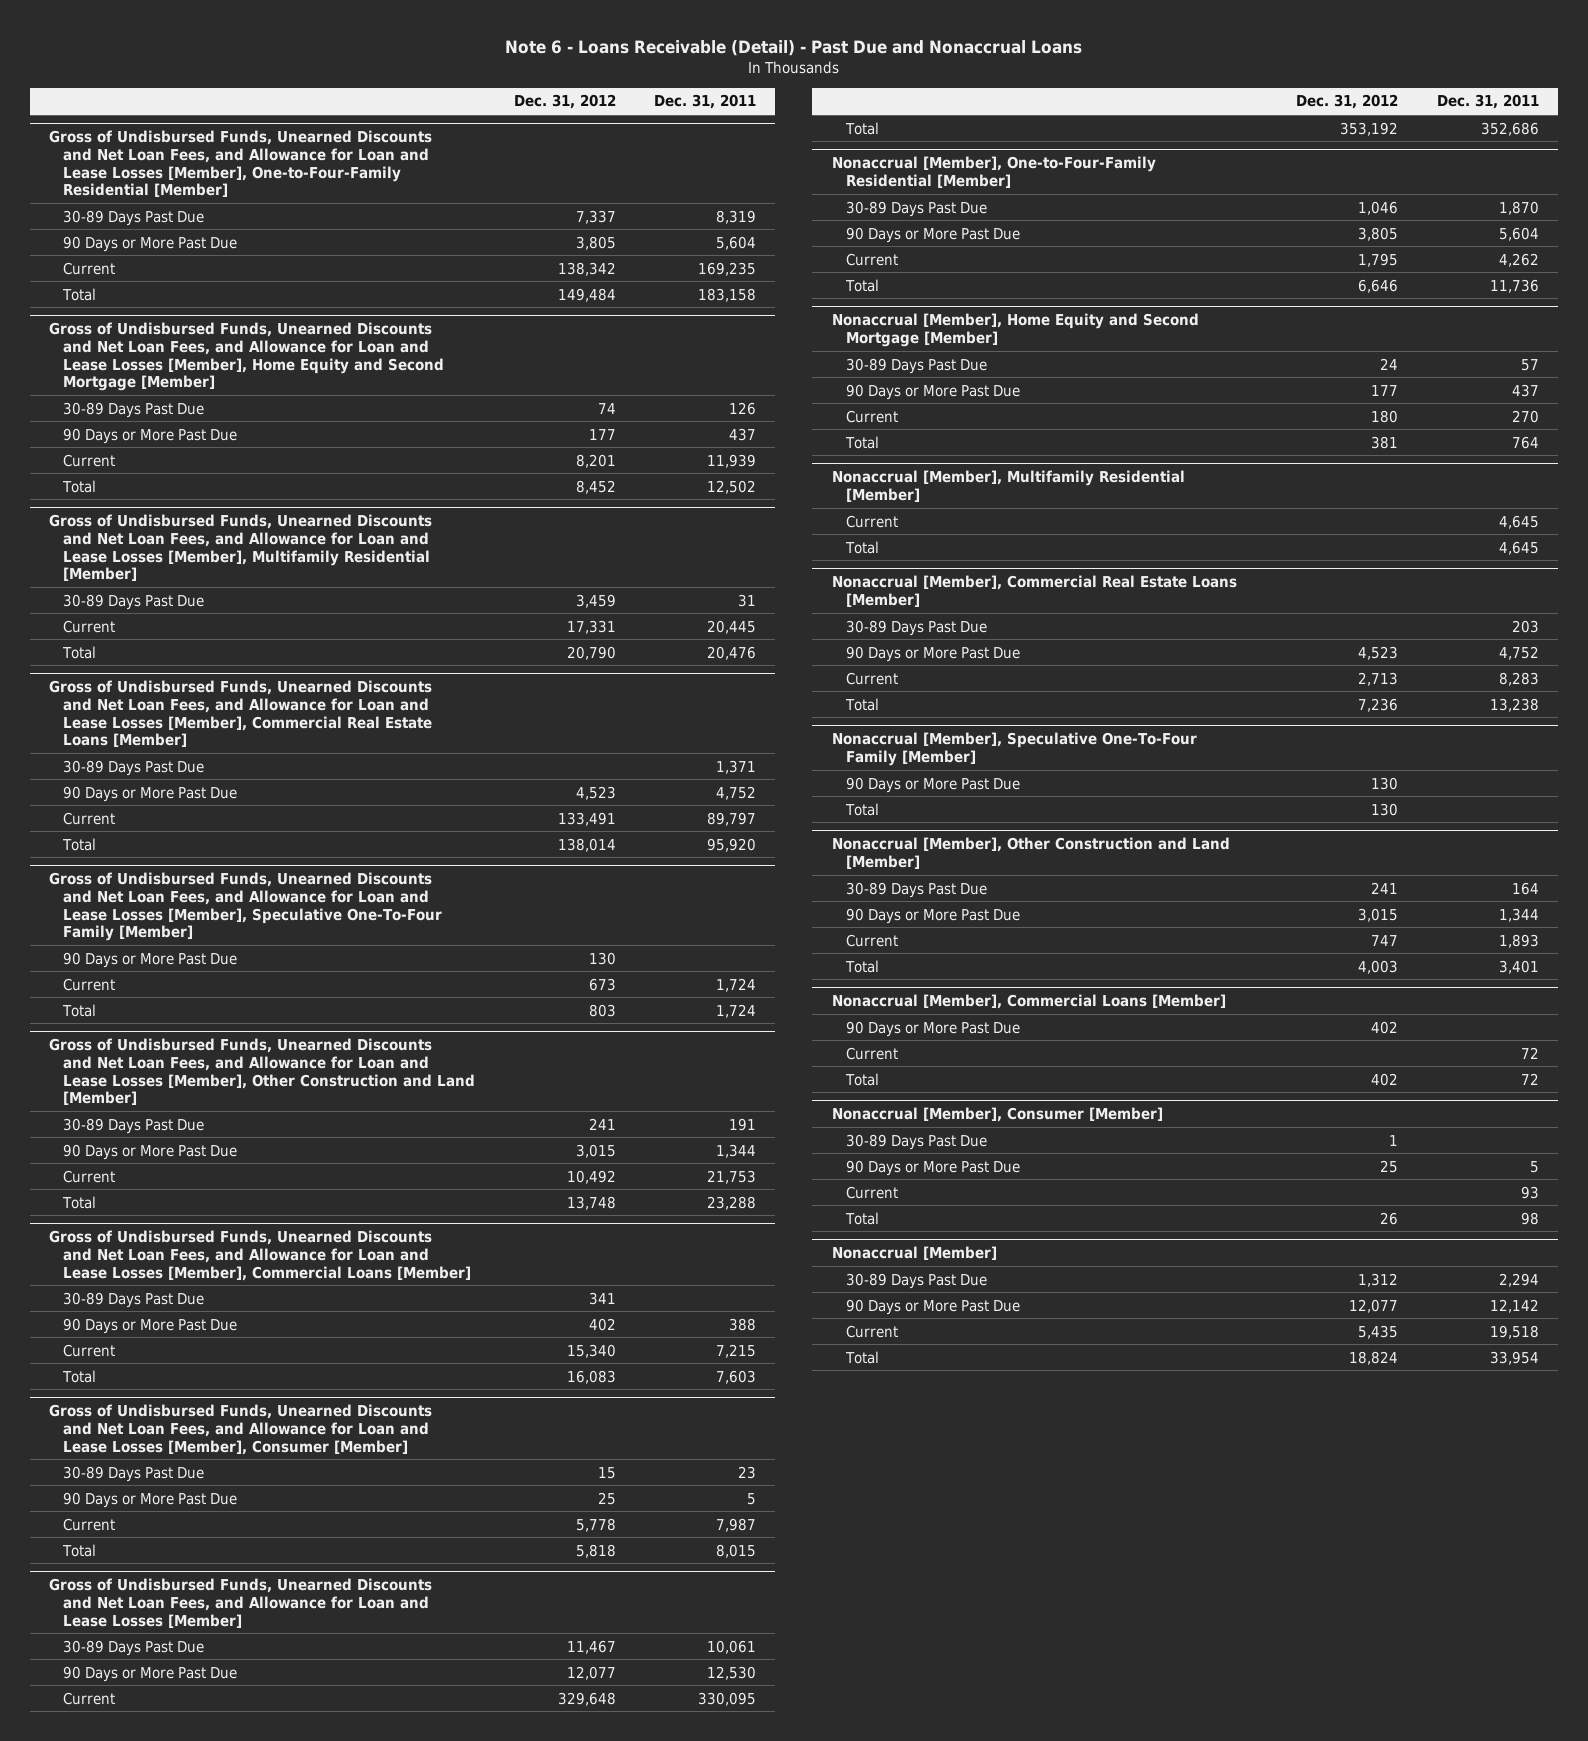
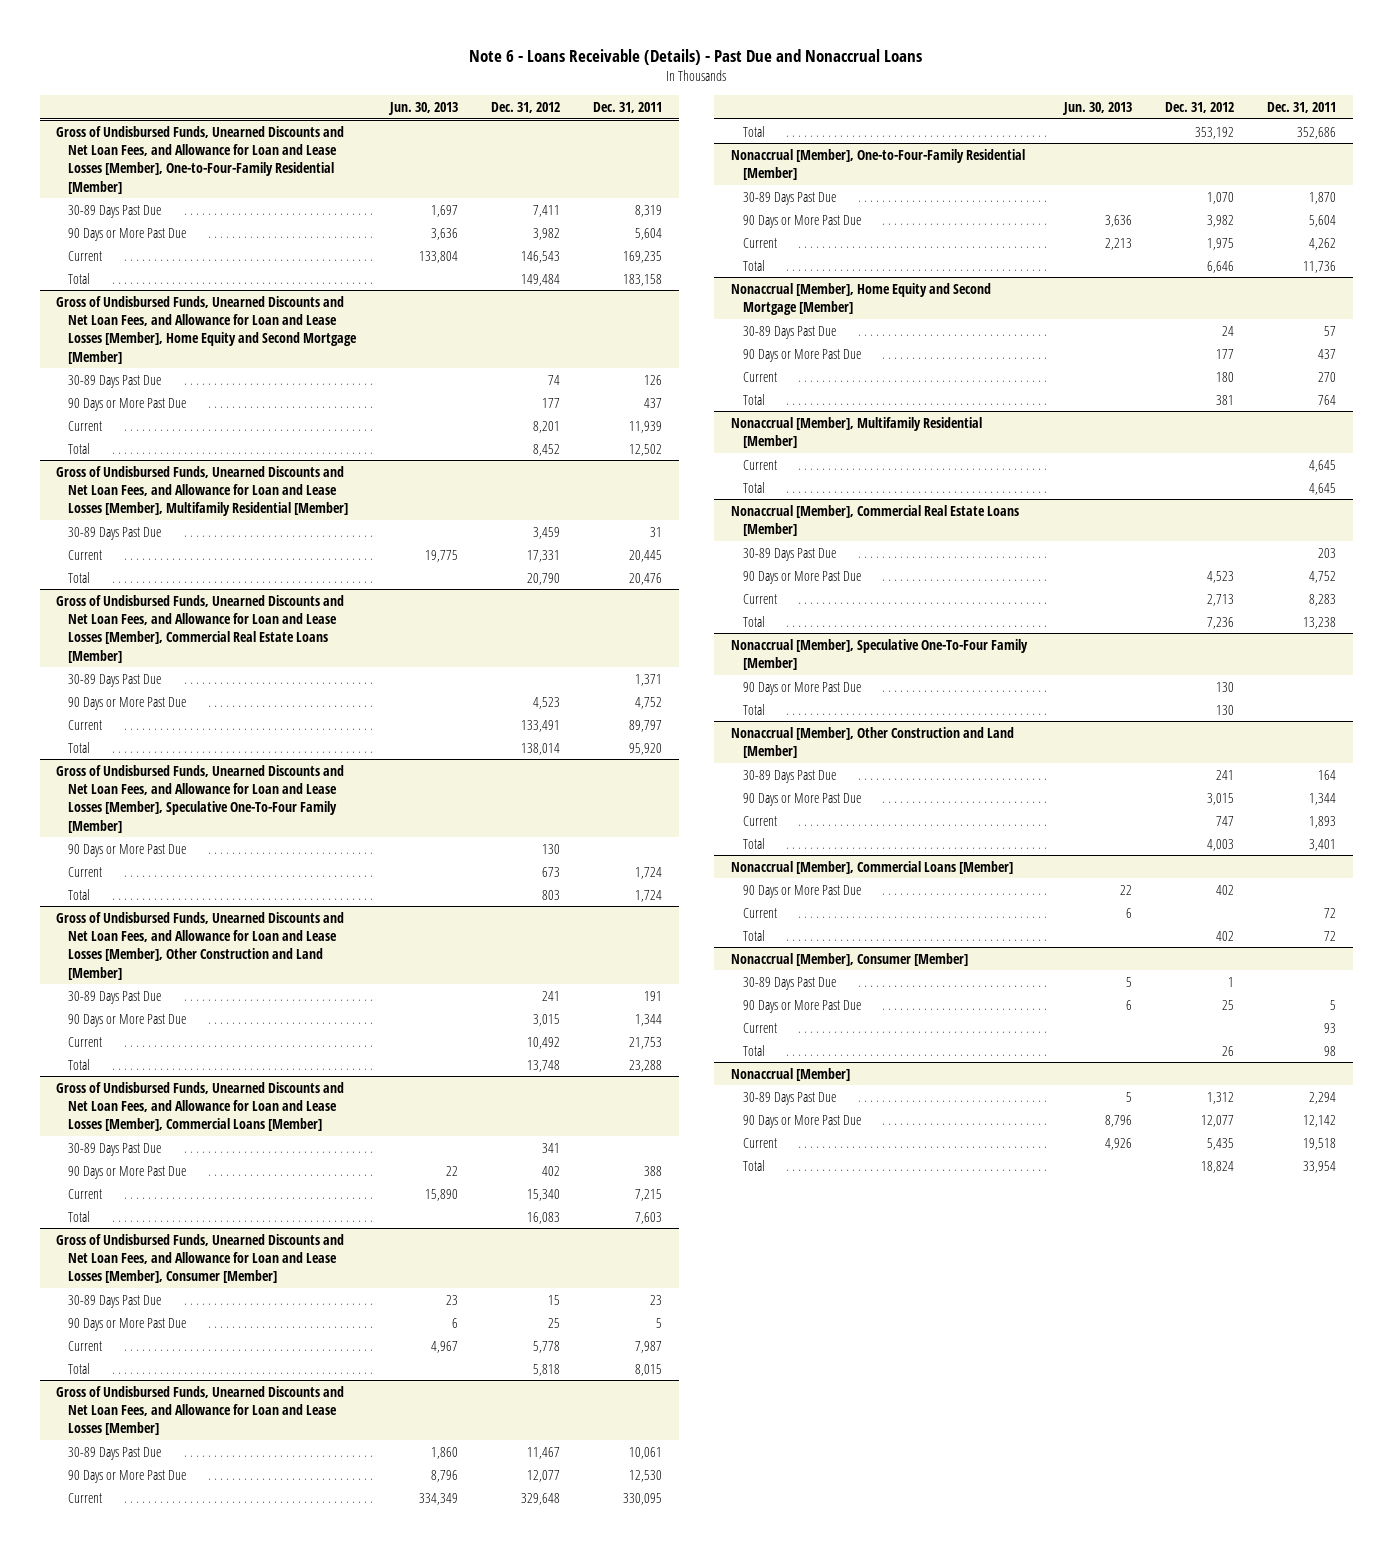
[504,39,1082,56] Note 6 - Loans Receivable (Detail) - Past Due and Nonaccrual Loans -> [469,48,923,65] Note 6 - Loans Receivable (Details) - Past Due and Nonaccrual Loans
none -> [387,102,458,116] Jun. 30, 2013
[575,209,616,224] 7,337 -> [532,204,560,217] 7,411
[575,235,616,250] 3,805 -> [532,227,560,240] 3,982
[557,261,616,276] 138,342 -> [520,250,560,263] 146,543
[1358,200,1399,215] 1,046 -> [1206,191,1234,204] 1,070
[1358,226,1399,241] 3,805 -> [1206,214,1234,227] 3,982
[1358,252,1399,267] 1,795 -> [1206,237,1234,250] 1,975

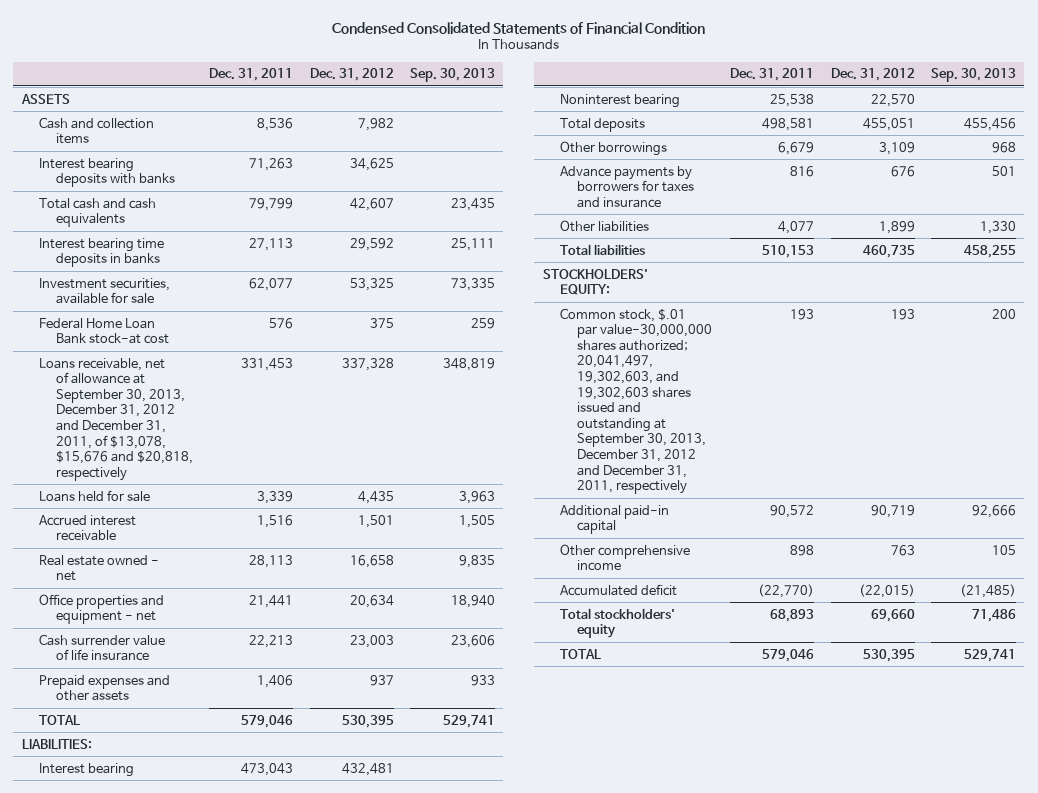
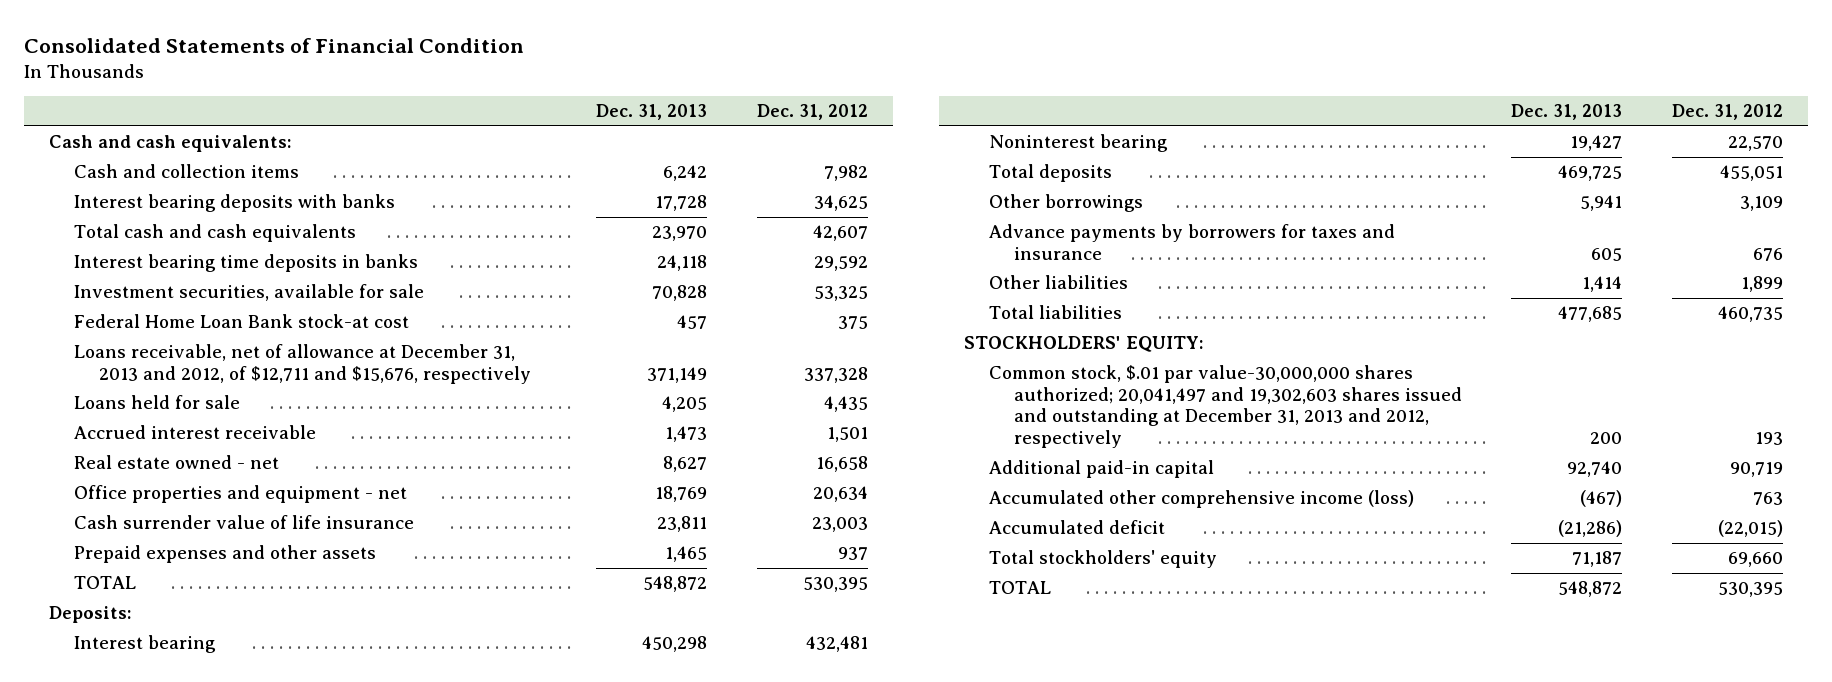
[331,21,705,34] Condensed Consolidated Statements of Financial Condition -> [23,37,524,53] Consolidated Statements of Financial Condition
[209,68,294,82] Dec. 31, 2011 -> none
[410,68,496,83] Sep. 30, 2013 -> none
none -> [596,104,708,121] Dec. 31, 2013
[20,93,70,104] ASSETS -> none
none -> [48,135,292,153] Cash and cash equivalents:
[38,357,193,481] Loans receivable, net of allowance at September 30, 2013, December 31, 2012 and December 31, 2011, of $13,078, $15,676 and $20,818, respectively -> [73,344,531,384] Loans receivable, net of allowance at December 31, 2013 and 2012, of $12,711 and $15,676, respectively
[21,738,92,749] LIABILITIES: -> none
none -> [48,606,132,624] Deposits:
[559,307,712,495] Common stock, $.01 par value-30,000,000 shares authorized; 20,041,497, 19,302,603, and 19,302,603 shares issued and outstanding at September 30, 2013, December 31, 2012 and December 31, 2011, respectively -> [988,365,1462,449] Common stock, $.01 par value-30,000,000 shares authorized; 20,041,497 and 19,302,603 shares issued and outstanding at December 31, 2013 and 2012, respectively
[559,543,690,572] Other comprehensive income -> [988,490,1414,509] Accumulated other comprehensive income (loss)

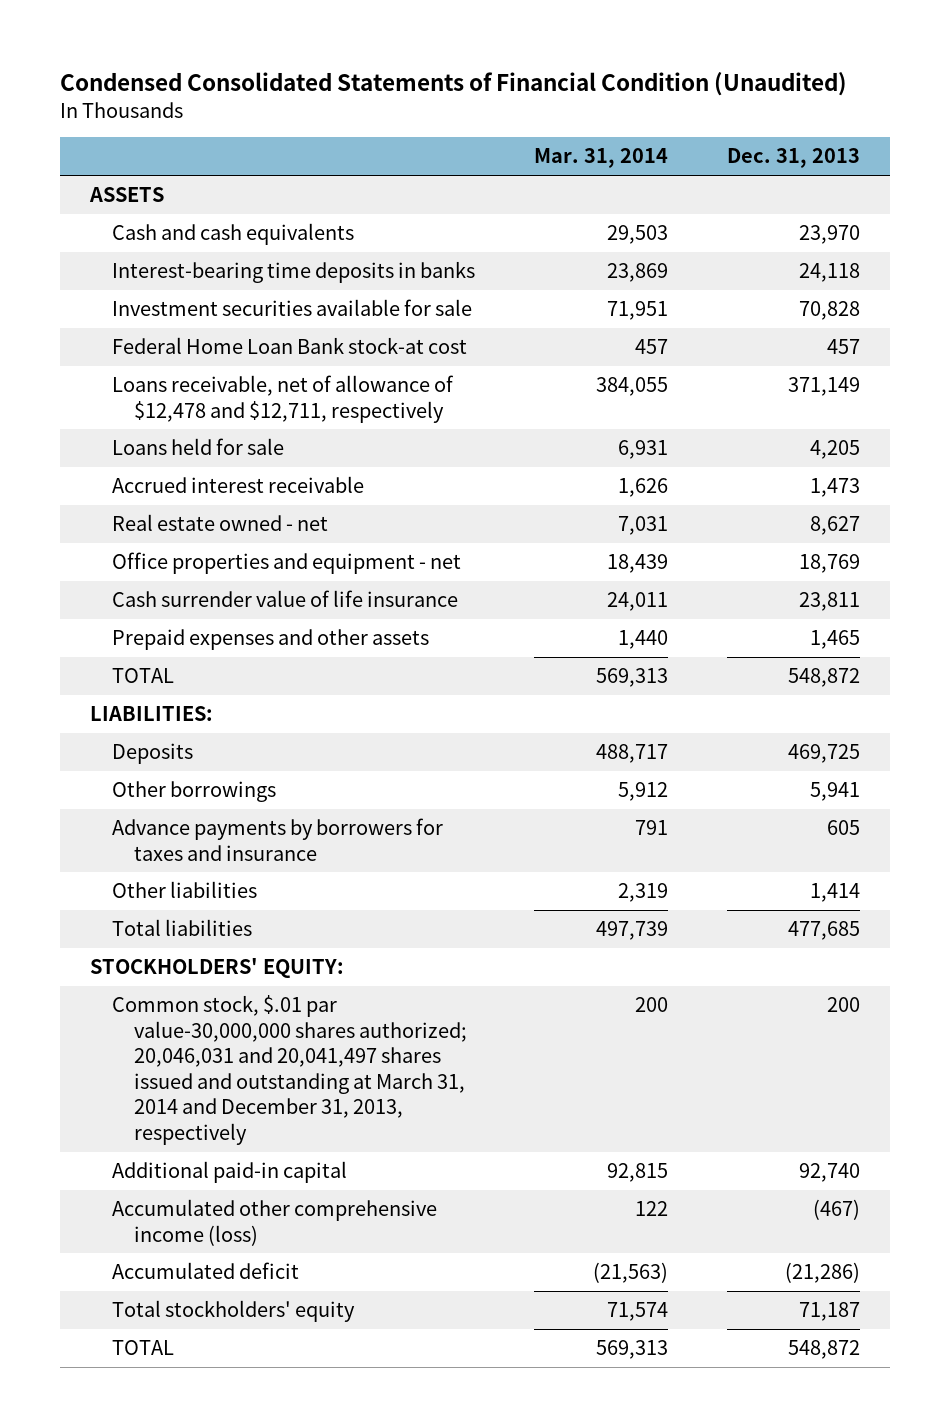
[23,37,524,53] Consolidated Statements of Financial Condition -> [60,71,848,96] Condensed Consolidated Statements of Financial Condition (Unaudited)
[756,104,868,121] Dec. 31, 2012 -> none
none -> [533,148,668,169] Mar. 31, 2014
[48,135,292,153] Cash and cash equivalents: -> none
[73,164,299,179] Cash and collection items -> none
[73,194,395,213] Interest bearing deposits with banks -> none
none -> [88,187,164,203] ASSETS
[73,224,356,243] Total cash and cash equivalents -> [111,223,354,246] Cash and cash equivalents
[73,254,418,273] Interest bearing time deposits in banks -> [111,261,475,284] Interest-bearing time deposits in banks
[73,284,424,302] Investment securities, available for sale -> [111,299,472,317] Investment securities available for sale
[73,344,531,384] Loans receivable, net of allowance at December 31, 2013 and 2012, of $12,711 and $15,676, respectively -> [111,375,454,423] Loans receivable, net of allowance of $12,478 and $12,711, respectively
[48,606,132,624] Deposits: -> none
[73,635,216,654] Interest bearing -> none
[988,134,1168,153] Noninterest bearing -> none
none -> [89,706,213,722] LIABILITIES:
[988,164,1112,183] Total deposits -> [111,743,193,765] Deposits
[988,365,1462,449] Common stock, $.01 par value-30,000,000 shares authorized; 20,041,497 and 19,302,603 shares issued and outstanding at December 31, 2013 and 2012, respectively -> [111,995,467,1145] Common stock, $.01 par value-30,000,000 shares authorized; 20,046,031 and 20,041,497 shares issued and outstanding at March 31, 2014 and December 31, 2013, respectively

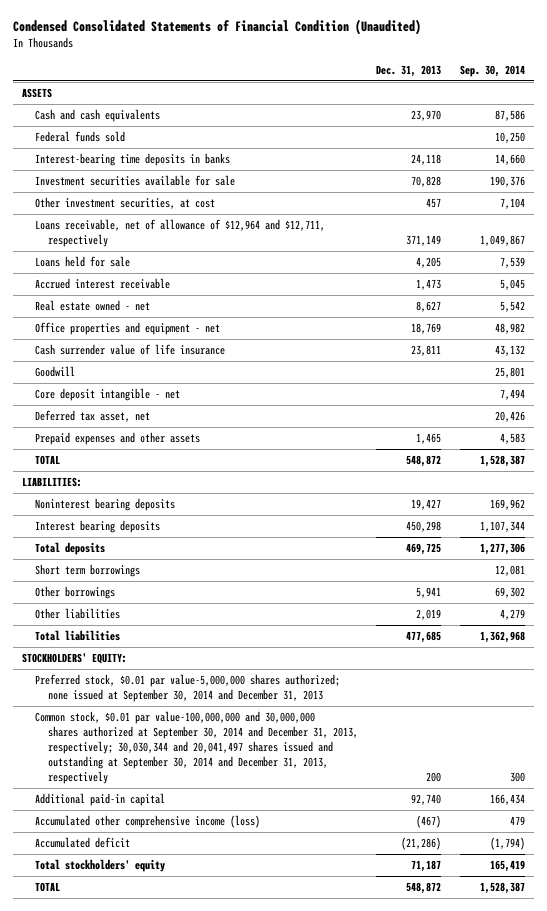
[533,148,668,169] Mar. 31, 2014 -> none
none -> [459,64,525,77] Sep. 30, 2014
none -> [35,130,126,142] Federal funds sold
[111,337,467,355] Federal Home Loan Bank stock-at cost -> [35,196,216,209] Other investment securities, at cost
[111,375,454,423] Loans receivable, net of allowance of $12,478 and $12,711, respectively -> [35,218,326,248] Loans receivable, net of allowance of $12,964 and $12,711, respectively
none -> [35,365,76,377] Goodwill
none -> [35,387,181,401] Core deposit intangible - net
none -> [35,409,151,422] Deferred tax asset, net
none -> [35,497,176,511] Noninterest bearing deposits
none -> [35,519,161,533] Interest bearing deposits
[111,743,193,765] Deposits -> [35,541,106,555] Total deposits
none -> [35,563,141,577] Short term borrowings
[111,818,443,861] Advance payments by borrowers for taxes and insurance -> none
[810,883,861,903] 1,414 -> [416,608,442,620] 2,019
none -> [35,673,341,703] Preferred stock, $0.01 par value-5,000,000 shares authorized; none issued at September 30, 2014 and December 31, 2013
[111,995,467,1145] Common stock, $.01 par value-30,000,000 shares authorized; 20,046,031 and 20,041,497 shares issued and outstanding at March 31, 2014 and December 31, 2013, respectively -> [35,710,358,785] Common stock, $0.01 par value-100,000,000 and 30,000,000 shares authorized at September 30, 2014 and December 31, 2013, respectively; 30,030,344 and 20,041,497 shares issued and outstanding at September 30, 2014 and December 31, 2013, respectively

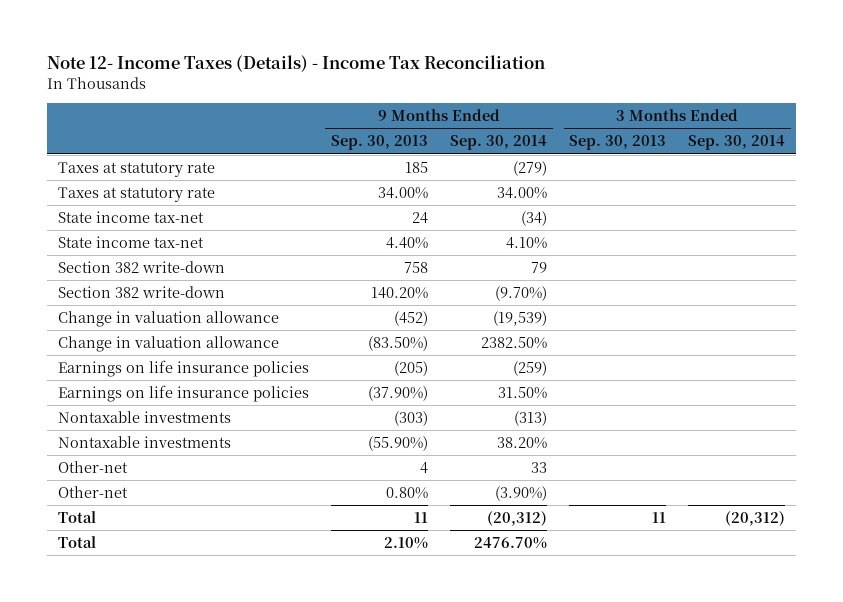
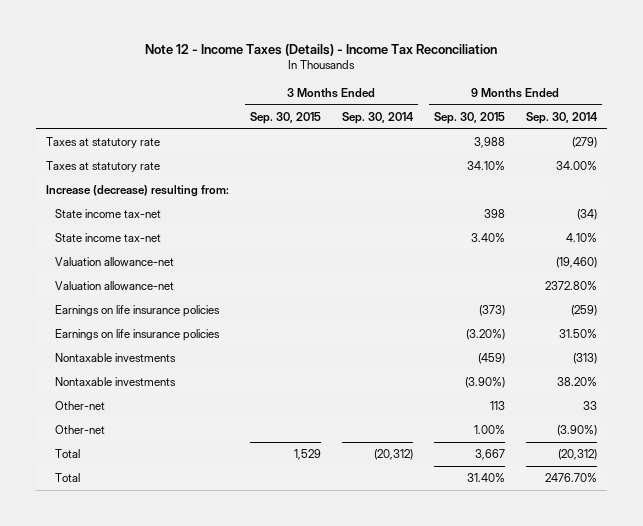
[46,55,545,73] Note 12- Income Taxes (Details) - Income Tax Reconciliation -> [145,43,498,56] Note 12 - Income Taxes (Details) - Income Tax Reconciliation
[330,135,428,151] Sep. 30, 2013 -> none
[569,135,667,151] Sep. 30, 2013 -> none
none -> [250,111,322,124] Sep. 30, 2015
none -> [433,111,505,124] Sep. 30, 2015
none -> [46,185,230,198] Increase (decrease) resulting from:
[57,260,225,273] Section 382 write-down -> none
[57,285,225,298] Section 382 write-down -> none
[57,310,279,327] Change in valuation allowance -> [54,257,174,267] Valuation allowance-net
[493,310,548,326] (19,539) -> [555,257,597,269] (19,460)
[57,335,279,352] Change in valuation allowance -> [54,281,174,291] Valuation allowance-net
[481,336,548,349] 2382.50% -> [544,281,597,291] 2372.80%

